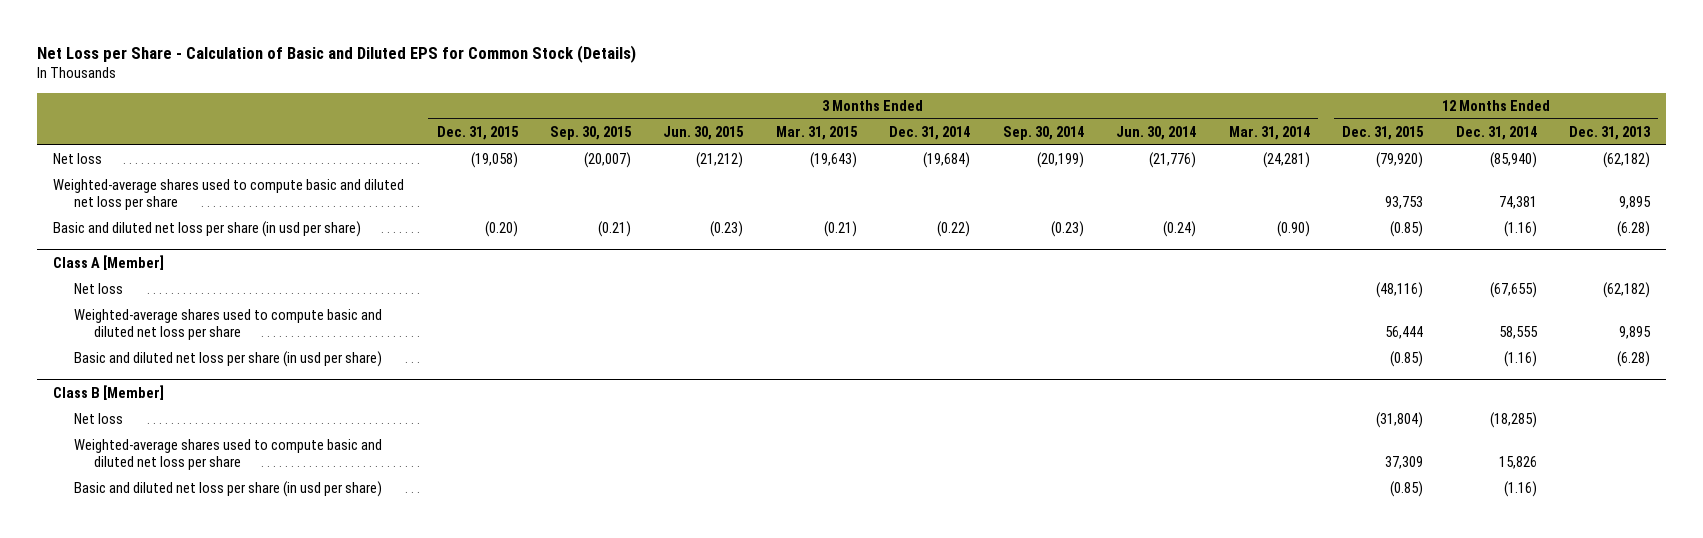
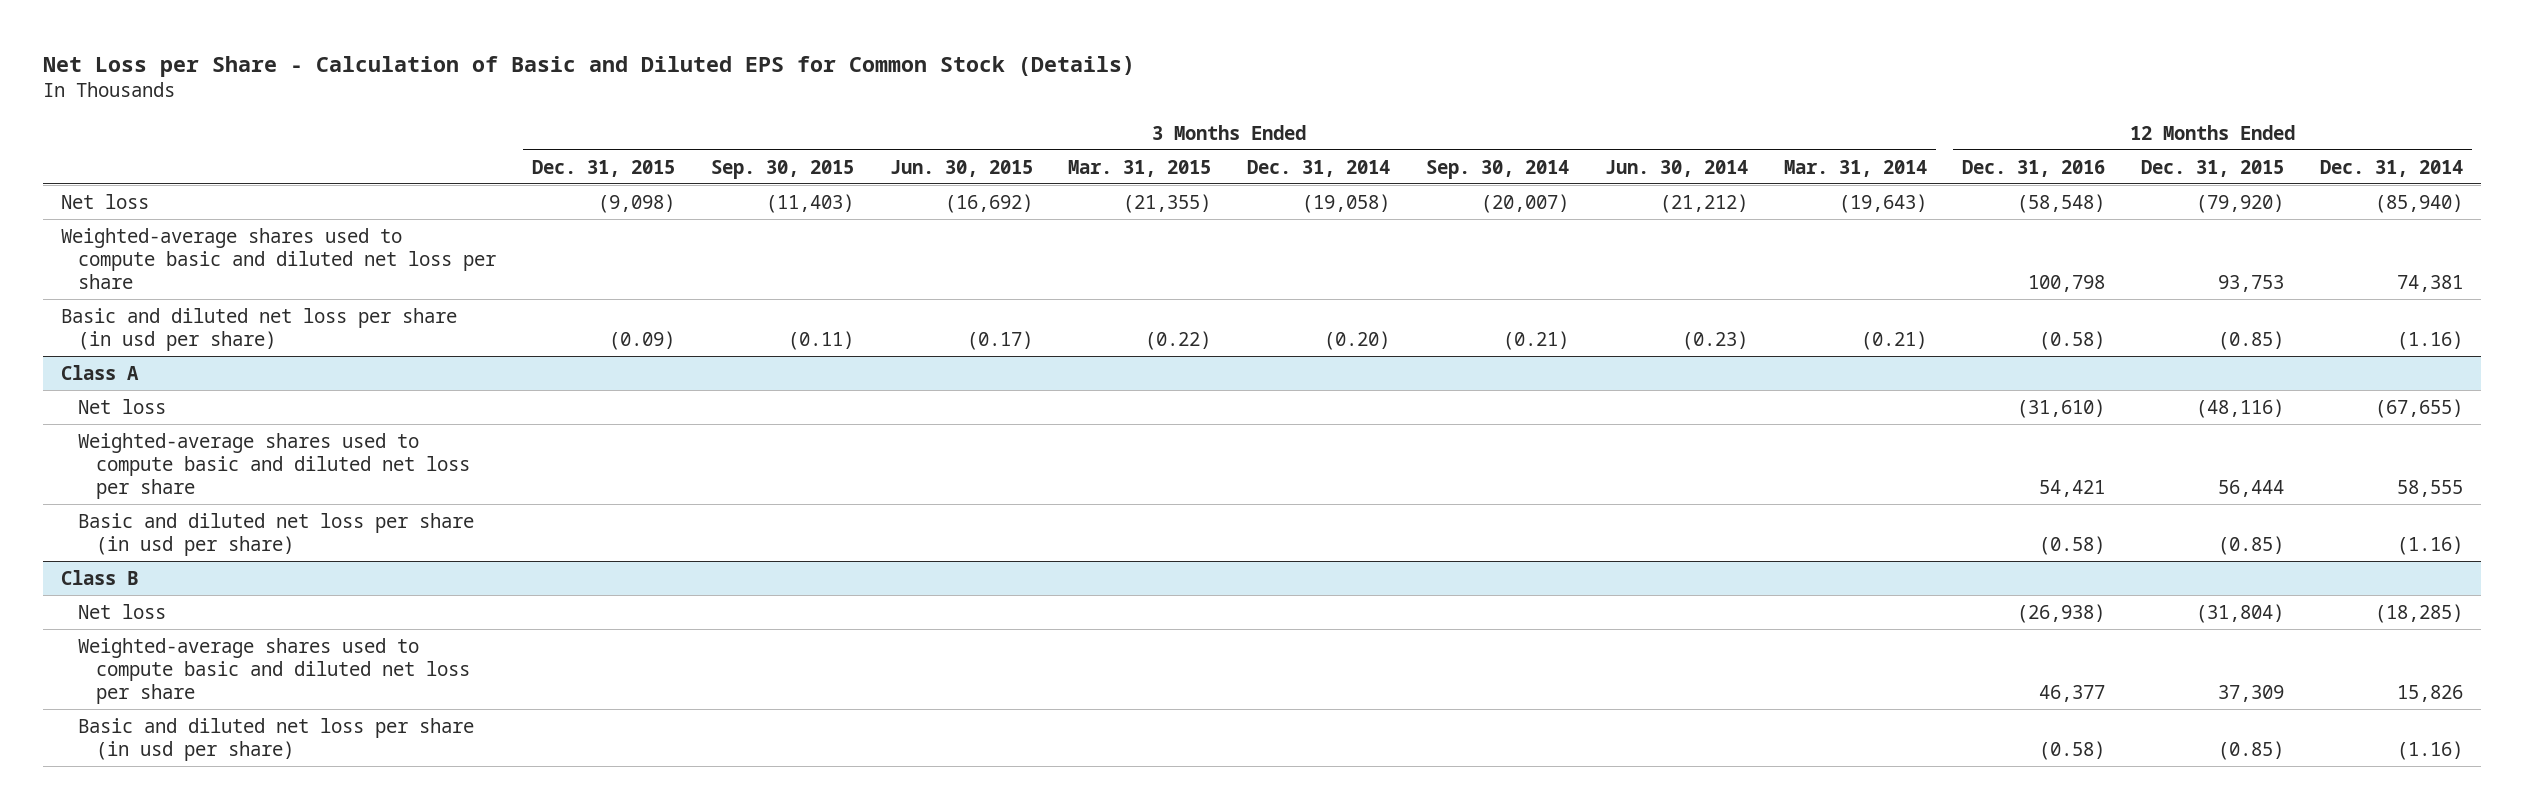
[1569,126,1652,141] Dec. 31, 2013 -> none
none -> [1962,159,2106,177] Dec. 31, 2016
[470,152,518,169] (19,058) -> [598,193,676,213] (9,098)
[583,152,631,169] (20,007) -> [765,193,854,213] (11,403)
[696,152,744,169] (21,212) -> [944,193,1033,213] (16,692)
[809,152,857,169] (19,643) -> [1123,193,1212,213] (21,355)
[923,152,971,169] (19,684) -> [1302,193,1391,213] (19,058)
[1036,152,1084,169] (20,199) -> [1481,193,1570,213] (20,007)
[1149,152,1197,169] (21,776) -> [1659,193,1748,213] (21,212)
[1262,152,1310,169] (24,281) -> [1838,193,1927,213] (19,643)
[484,221,518,238] (0.20) -> [609,330,676,350] (0.09)
[597,221,631,238] (0.21) -> [787,330,854,350] (0.11)
[710,221,744,238] (0.23) -> [966,330,1033,350] (0.17)
[823,221,857,238] (0.21) -> [1145,330,1212,350] (0.22)
[937,221,971,238] (0.22) -> [1324,330,1391,350] (0.20)
[1050,221,1084,238] (0.23) -> [1503,330,1570,350] (0.21)
[1163,221,1197,238] (0.24) -> [1681,330,1748,350] (0.23)
[1276,221,1310,238] (0.90) -> [1860,330,1927,350] (0.21)
[53,254,165,270] Class A [Member] -> [60,364,139,380] Class A
[53,384,165,400] Class B [Member] -> [60,569,138,585] Class B

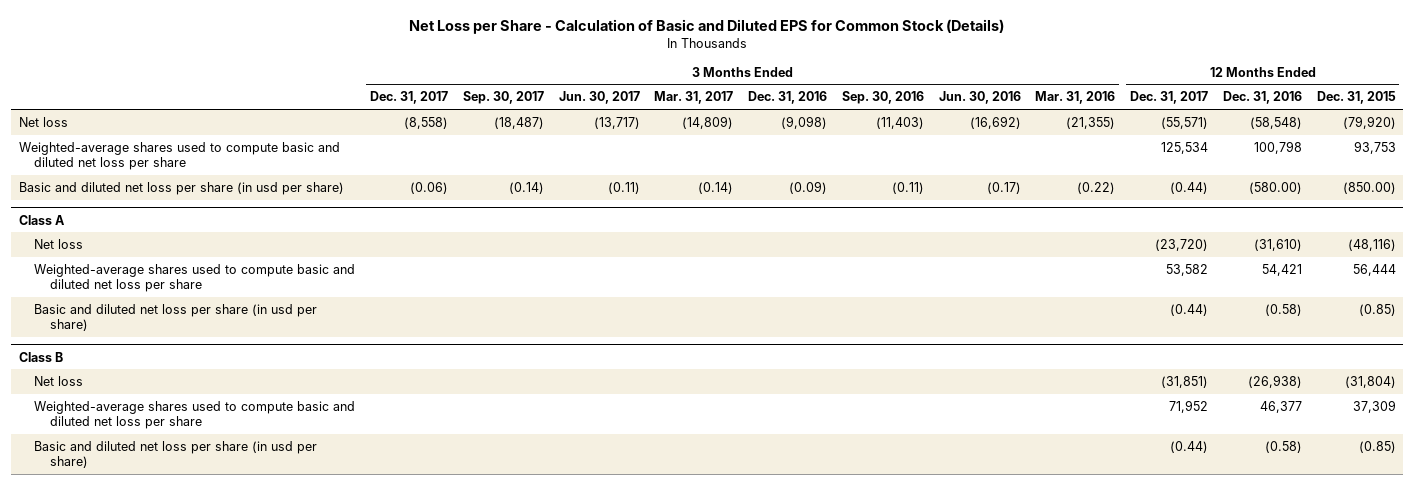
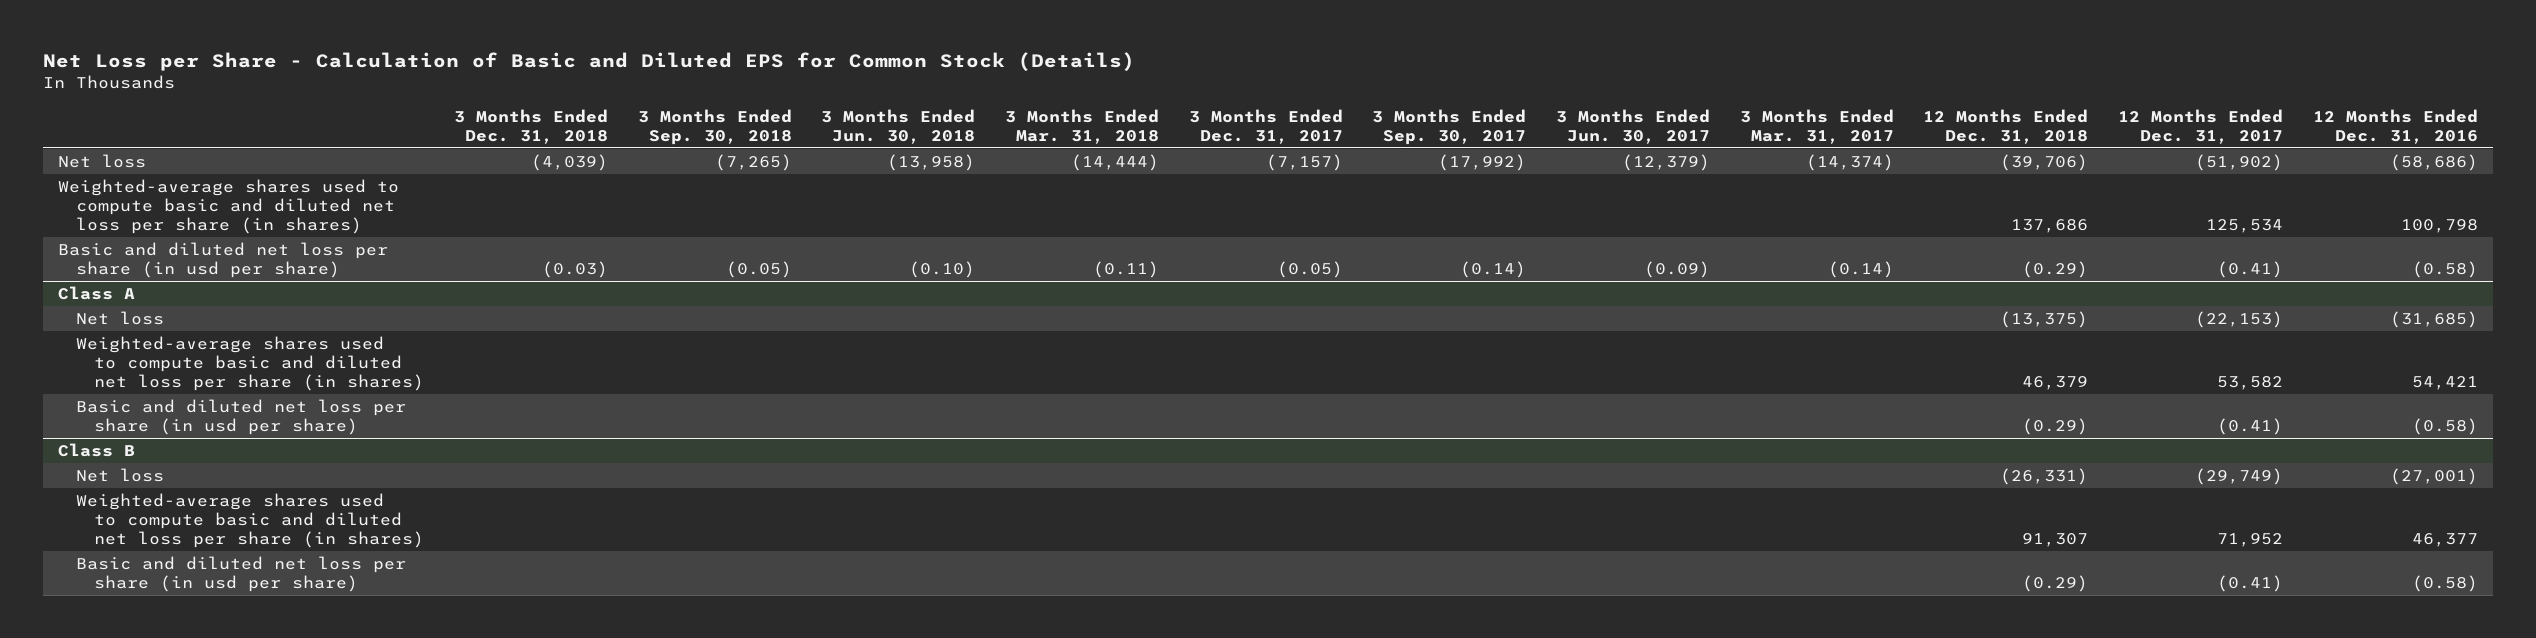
[748,91,828,105] Dec. 31, 2016 -> none
[841,91,924,105] Sep. 30, 2016 -> none
[938,91,1021,105] Jun. 30, 2016 -> none
[1035,91,1116,105] Mar. 31, 2016 -> none
[1316,91,1396,105] Dec. 31, 2015 -> none
none -> [453,108,608,144] 3 Months Ended Dec. 31, 2018
none -> [637,108,792,145] 3 Months Ended Sep. 30, 2018
none -> [821,108,976,144] 3 Months Ended Jun. 30, 2018
none -> [1005,108,1160,144] 3 Months Ended Mar. 31, 2018
none -> [1923,108,2089,144] 12 Months Ended Dec. 31, 2018
[404,116,449,129] (8,558) -> [1265,153,1343,171] (7,157)
[493,116,544,129] (18,487) -> [1438,153,1527,171] (17,992)
[593,116,640,129] (13,717) -> [1622,153,1711,171] (12,379)
[682,115,734,129] (14,809) -> [1805,153,1894,171] (14,374)
[1161,116,1209,129] (55,571) -> [2195,153,2284,171] (51,902)
[1249,116,1302,129] (58,548) -> [2389,153,2478,171] (58,686)
[18,141,340,171] Weighted-average shares used to compute basic and diluted net loss per share -> [58,178,400,234] Weighted-average shares used to compute basic and diluted net loss per share (in shares)
[410,181,449,194] (0.06) -> [1276,260,1343,278] (0.05)
[607,181,640,194] (0.11) -> [1644,260,1711,278] (0.09)
[1170,181,1209,194] (0.44) -> [2217,260,2284,278] (0.41)
[1248,181,1302,194] (580.00) -> [2411,260,2478,278] (0.58)
[1155,238,1209,251] (23,720) -> [2195,310,2284,328] (22,153)
[1253,238,1302,251] (31,610) -> [2389,310,2478,328] (31,685)
[34,263,356,293] Weighted-average shares used to compute basic and diluted net loss per share -> [76,335,425,391] Weighted-average shares used to compute basic and diluted net loss per share (in shares)
[1170,303,1209,316] (0.44) -> [2217,417,2284,435] (0.41)
[1161,375,1209,388] (31,851) -> [2195,467,2284,485] (29,749)
[1247,374,1302,388] (26,938) -> [2389,467,2478,485] (27,001)
[34,400,356,430] Weighted-average shares used to compute basic and diluted net loss per share -> [76,492,425,548] Weighted-average shares used to compute basic and diluted net loss per share (in shares)
[1170,440,1209,453] (0.44) -> [2217,574,2284,592] (0.41)

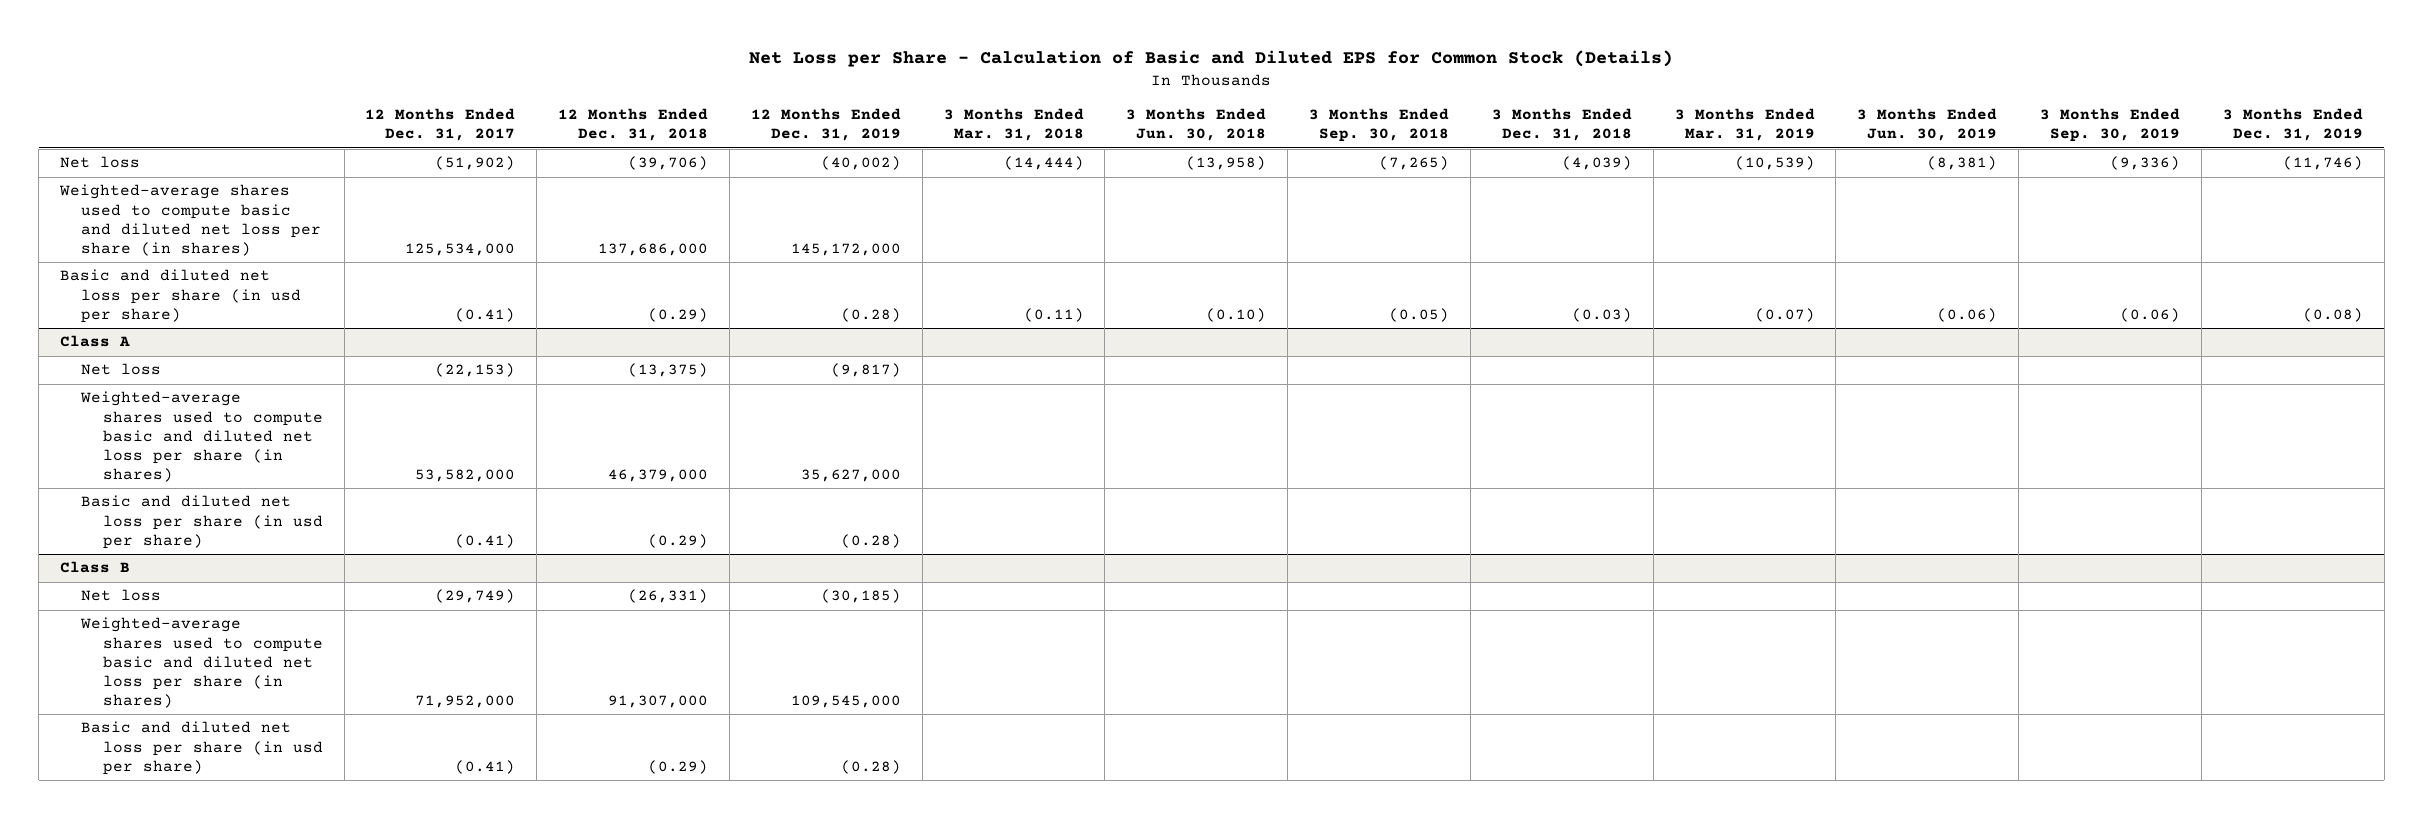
[1188,108,1343,144] 3 Months Ended Dec. 31, 2017 -> none
[1372,108,1527,145] 3 Months Ended Sep. 30, 2017 -> none
[1556,108,1711,144] 3 Months Ended Jun. 30, 2017 -> none
[1739,108,1894,144] 3 Months Ended Mar. 31, 2017 -> none
[2312,108,2478,144] 12 Months Ended Dec. 31, 2016 -> none
none -> [750,108,901,142] 12 Months Ended Dec. 31, 2019
none -> [1674,108,1815,142] 3 Months Ended Mar. 31, 2019
none -> [1857,108,1998,142] 3 Months Ended Jun. 30, 2019
none -> [2040,108,2181,143] 3 Months Ended Sep. 30, 2019
none -> [2222,108,2363,142] 3 Months Ended Dec. 31, 2019
[2011,218,2089,233] 137,686 -> [598,243,709,257] 137,686,000
[2206,218,2284,233] 125,534 -> [405,243,516,257] 125,534,000
[2022,375,2089,390] 46,379 -> [608,469,709,483] 46,379,000
[2217,375,2284,390] 53,582 -> [415,469,516,483] 53,582,000
[2022,532,2089,547] 91,307 -> [608,695,709,709] 91,307,000
[2217,532,2284,547] 71,952 -> [415,695,516,709] 71,952,000

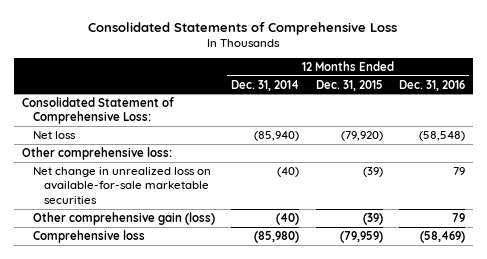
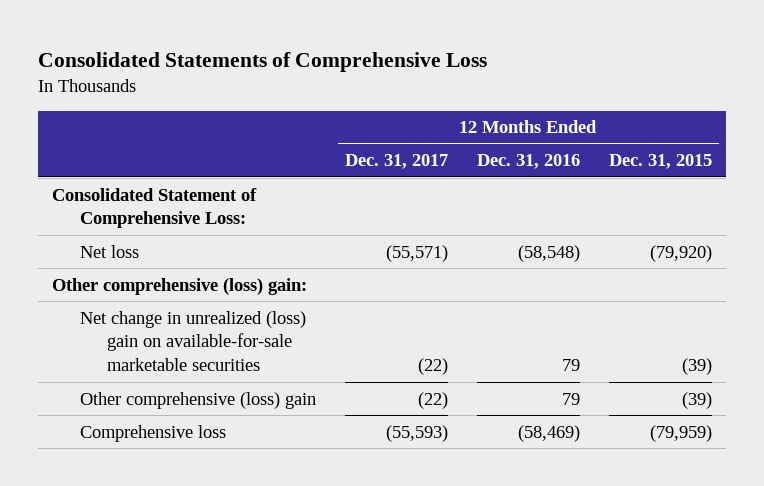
[231,79,300,91] Dec. 31, 2014 -> none
none -> [344,154,448,170] Dec. 31, 2017
[22,146,173,160] Other comprehensive loss: -> [52,277,308,295] Other comprehensive (loss) gain:
[33,166,212,204] Net change in unrealized loss on available-for-sale marketable securities -> [79,310,306,372] Net change in unrealized (loss) gain on available-for-sale marketable securities
[33,211,216,225] Other comprehensive gain (loss) -> [79,391,316,409] Other comprehensive (loss) gain

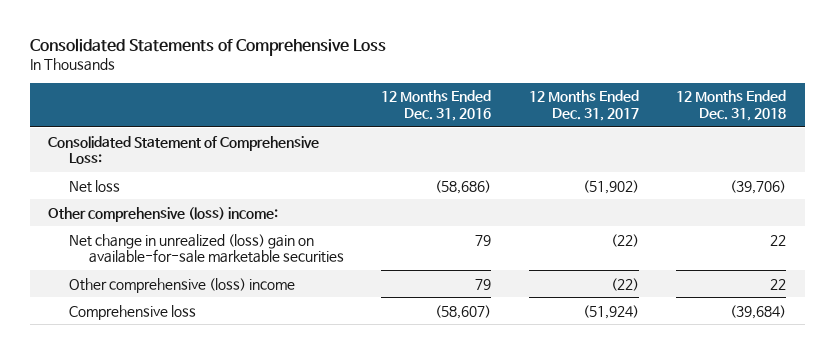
[608,154,712,170] Dec. 31, 2015 -> none
none -> [675,90,786,122] 12 Months Ended Dec. 31, 2018
[385,244,448,262] (55,571) -> [582,179,639,194] (51,902)
[517,244,580,262] (58,548) -> [435,179,492,194] (58,686)
[52,277,308,295] Other comprehensive (loss) gain: -> [48,206,279,222] Other comprehensive (loss) income:
[79,391,316,409] Other comprehensive (loss) gain -> [68,277,295,293] Other comprehensive (loss) income
[385,424,448,442] (55,593) -> [582,304,639,319] (51,924)
[517,424,580,442] (58,469) -> [435,304,492,319] (58,607)

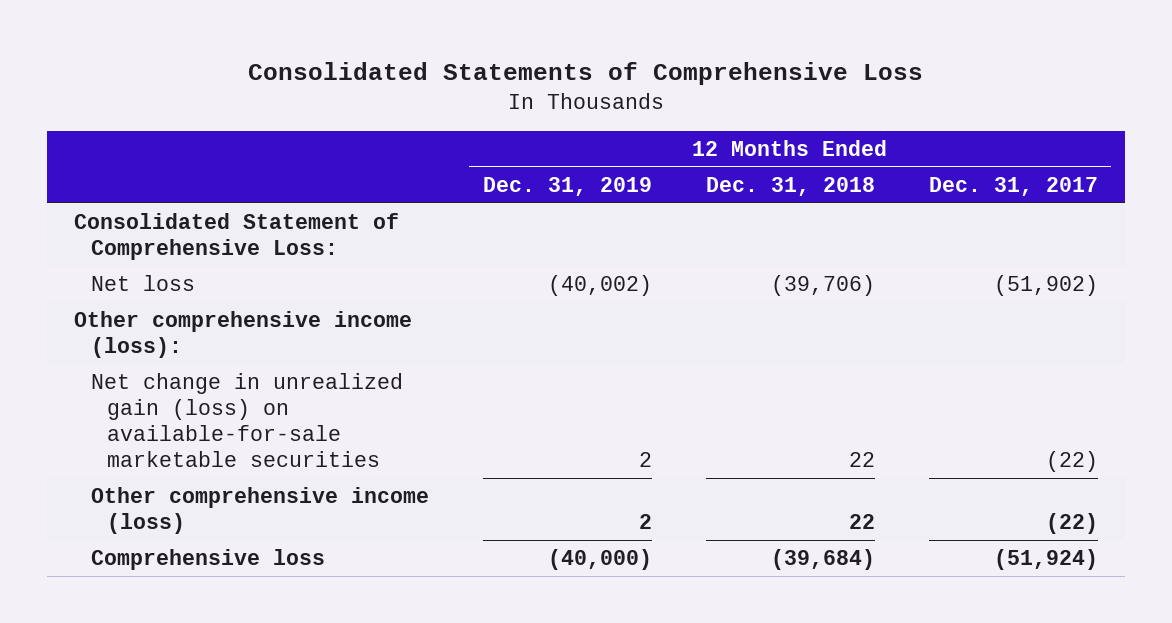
[381,90,492,122] 12 Months Ended Dec. 31, 2016 -> none
none -> [482,176,652,196] Dec. 31, 2019
[48,206,279,222] Other comprehensive (loss) income: -> [73,311,412,359] Other comprehensive income (loss):
[68,233,345,264] Net change in unrealized (loss) gain on available-for-sale marketable securities -> [90,373,403,468] Net change in unrealized gain (loss) on available-for-sale marketable securities
[68,277,295,293] Other comprehensive (loss) income -> [90,487,429,535] Other comprehensive income (loss)

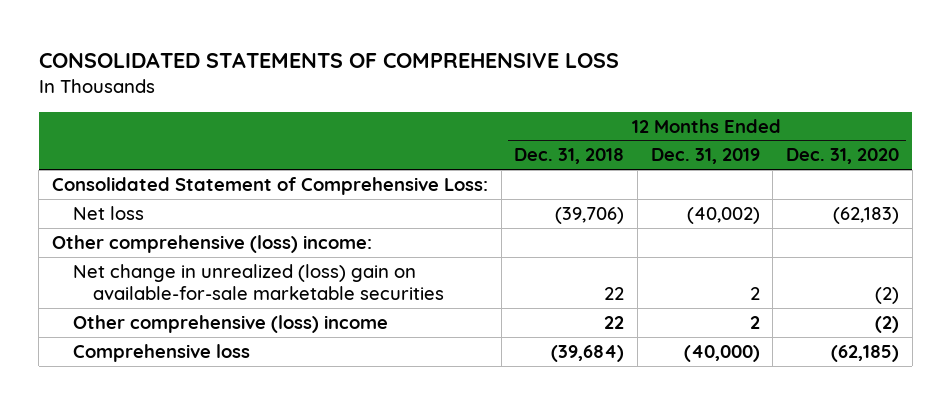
[247,62,923,86] Consolidated Statements of Comprehensive Loss -> [38,51,619,68] CONSOLIDATED STATEMENTS OF COMPREHENSIVE LOSS
[928,176,1098,196] Dec. 31, 2017 -> none
none -> [786,148,900,165] Dec. 31, 2020
[73,311,412,359] Other comprehensive income (loss): -> [52,234,373,253] Other comprehensive (loss) income:
[90,373,403,468] Net change in unrealized gain (loss) on available-for-sale marketable securities -> [72,263,445,301] Net change in unrealized (loss) gain on available-for-sale marketable securities
[90,487,429,535] Other comprehensive income (loss) -> [72,314,388,333] Other comprehensive (loss) income

